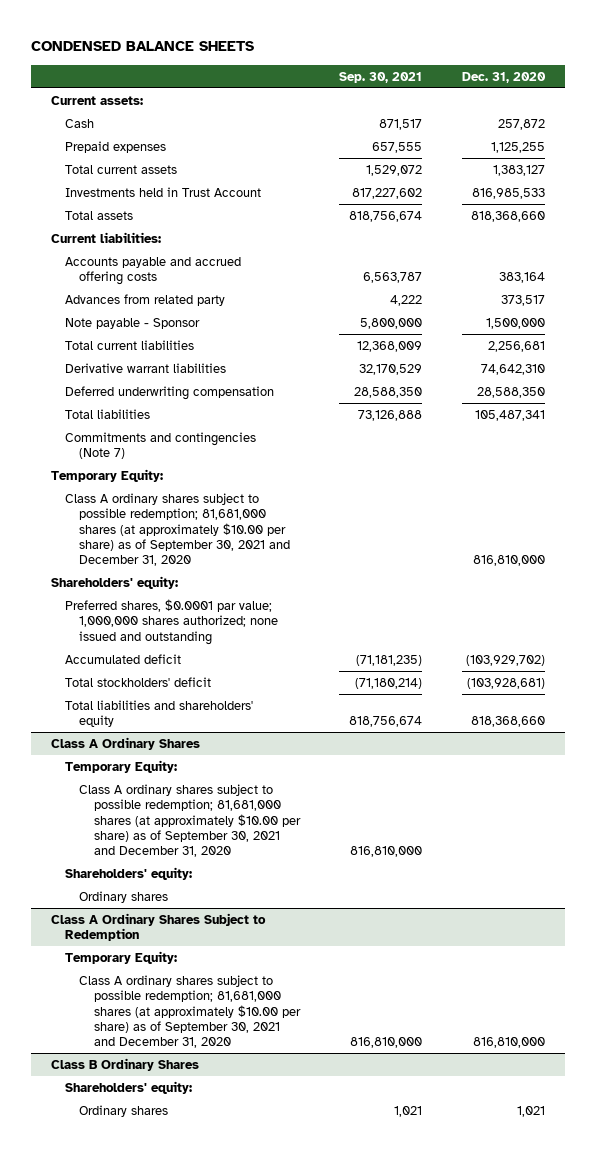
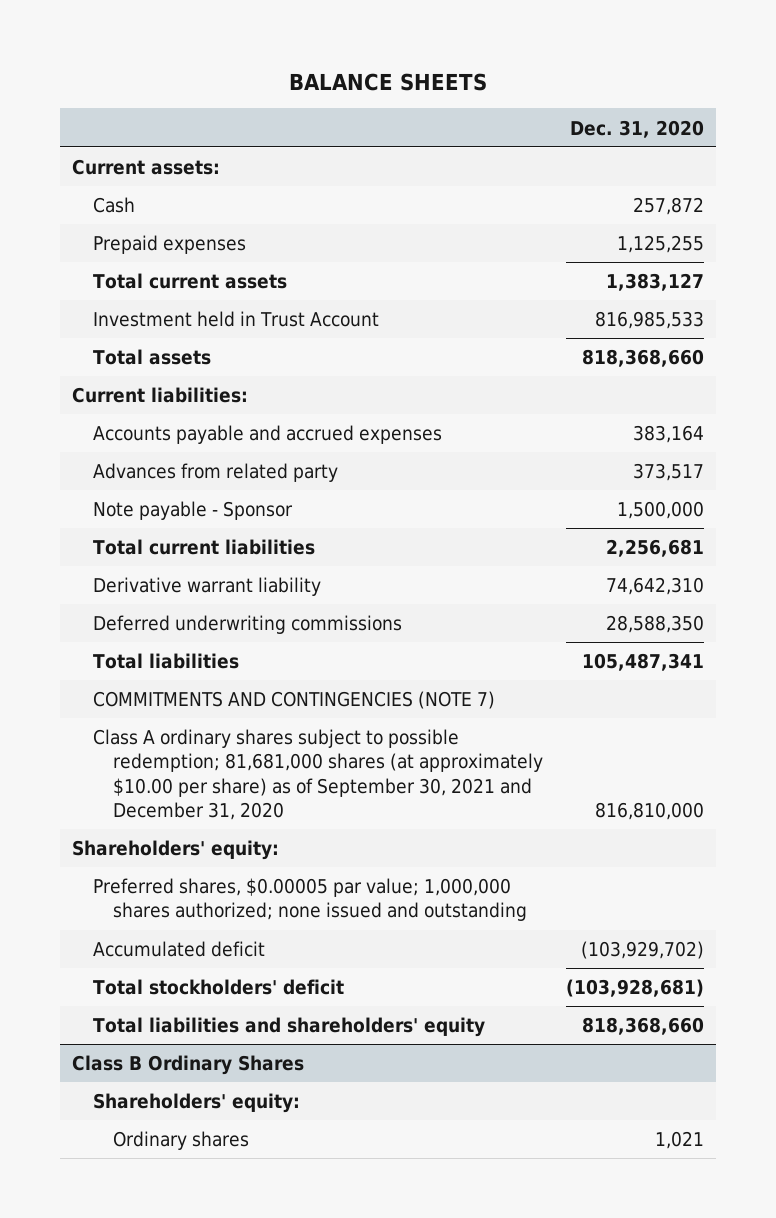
[30,41,254,52] CONDENSED BALANCE SHEETS -> [289,72,488,91] BALANCE SHEETS
[339,71,423,83] Sep. 30, 2021 -> none
[65,186,262,197] Investments held in Trust Account -> [92,311,379,328] Investment held in Trust Account
[65,256,242,286] Accounts payable and accrued offering costs -> [92,425,442,445] Accounts payable and accrued expenses
[65,362,227,373] Derivative warrant liabilities -> [92,577,321,597] Derivative warrant liability
[65,385,275,400] Deferred underwriting compensation -> [92,615,402,635] Deferred underwriting commissions
[50,468,163,482] Temporary Equity: -> none
[65,431,257,460] Commitments and contingencies (Note 7) -> [92,691,495,710] COMMITMENTS AND CONTINGENCIES (NOTE 7)
[65,598,279,645] Preferred shares, $0.0001 par value; 1,000,000 shares authorized; none issued and outstanding -> [92,878,528,922] Preferred shares, $0.00005 par value; 1,000,000 shares authorized; none issued and outstanding
[50,736,200,750] Class A Ordinary Shares -> none
[65,759,178,773] Temporary Equity: -> none
[79,783,301,858] Class A ordinary shares subject to possible redemption; 81,681,000 shares (at approximately $10.00 per share) as of September 30, 2021 and December 31, 2020 -> none
[65,866,193,880] Shareholders' equity: -> none
[79,890,169,903] Ordinary shares -> none
[50,912,266,942] Class A Ordinary Shares Subject to Redemption -> none
[65,950,178,964] Temporary Equity: -> none
[79,974,301,1049] Class A ordinary shares subject to possible redemption; 81,681,000 shares (at approximately $10.00 per share) as of September 30, 2021 and December 31, 2020 -> none

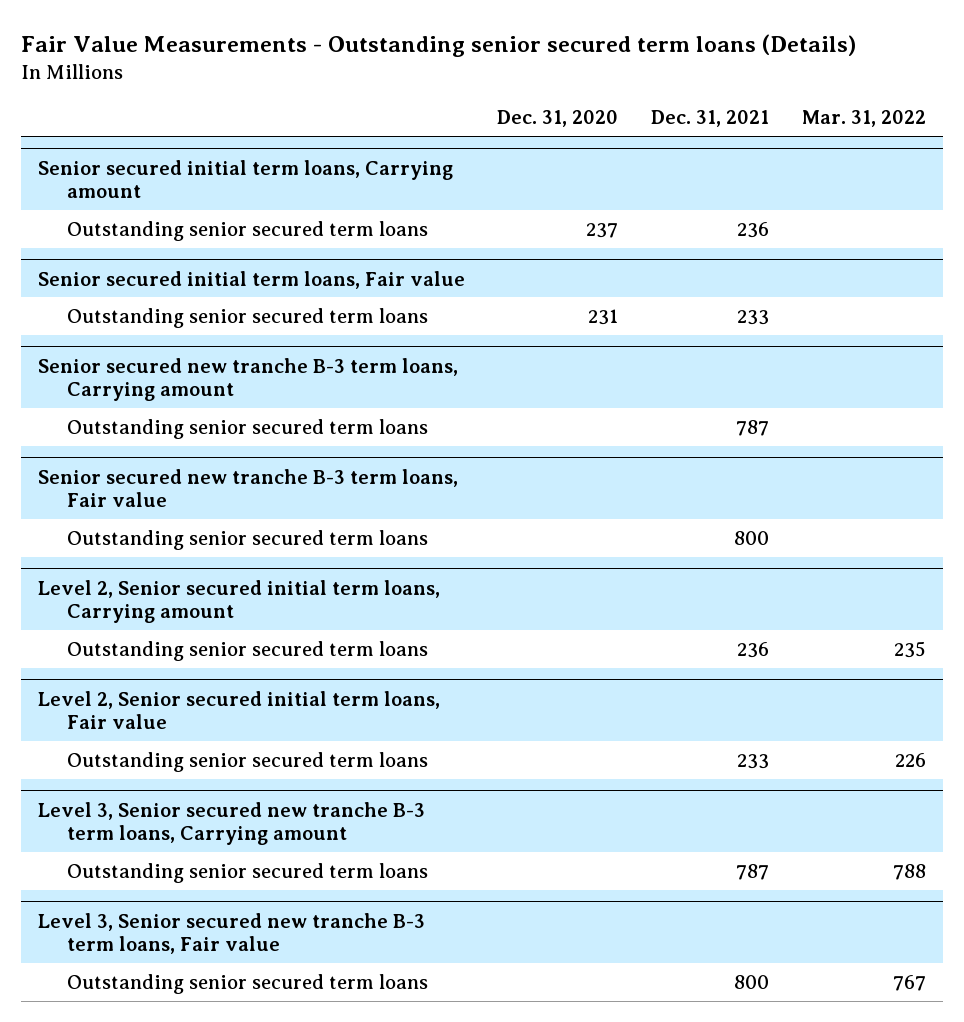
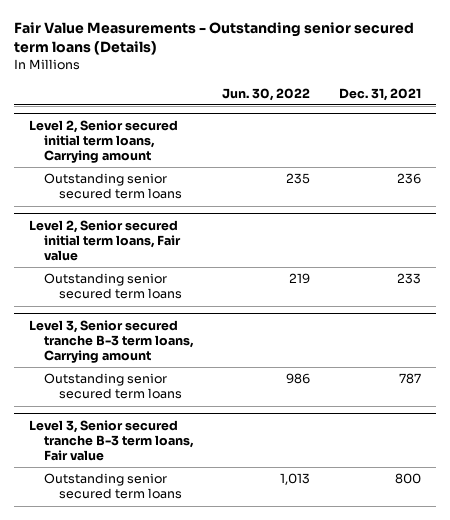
[497,110,619,128] Dec. 31, 2020 -> none
[802,110,927,128] Mar. 31, 2022 -> none
none -> [221,87,310,101] Jun. 30, 2022
[37,159,453,199] Senior secured initial term loans, Carrying amount -> none
[66,220,428,241] Outstanding senior secured term loans -> none
[37,270,465,289] Senior secured initial term loans, Fair value -> none
[66,307,428,328] Outstanding senior secured term loans -> none
[37,357,458,402] Senior secured new tranche B-3 term loans, Carrying amount -> none
[66,418,428,439] Outstanding senior secured term loans -> none
[37,468,458,508] Senior secured new tranche B-3 term loans, Fair value -> none
[66,529,428,550] Outstanding senior secured term loans -> none
[37,801,425,846] Level 3, Senior secured new tranche B-3 term loans, Carrying amount -> [28,319,194,363] Level 3, Senior secured tranche B-3 term loans, Carrying amount
[37,912,425,955] Level 3, Senior secured new tranche B-3 term loans, Fair value -> [28,419,194,461] Level 3, Senior secured tranche B-3 term loans, Fair value

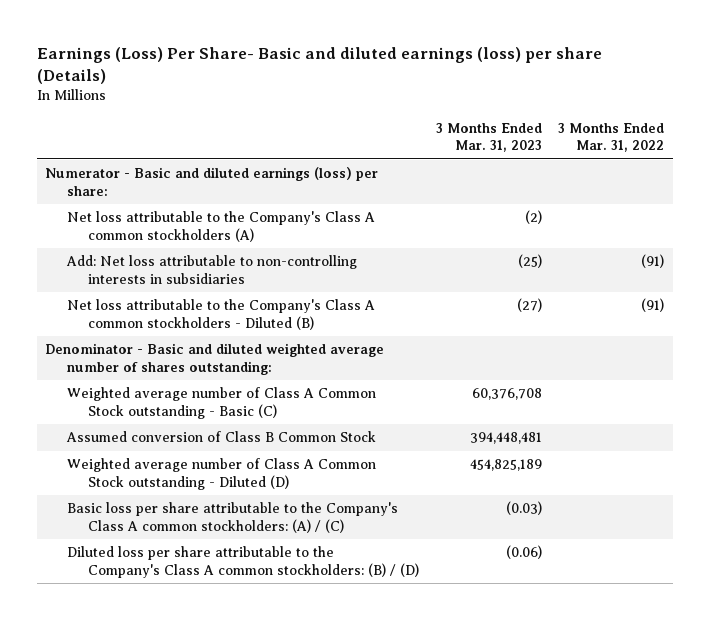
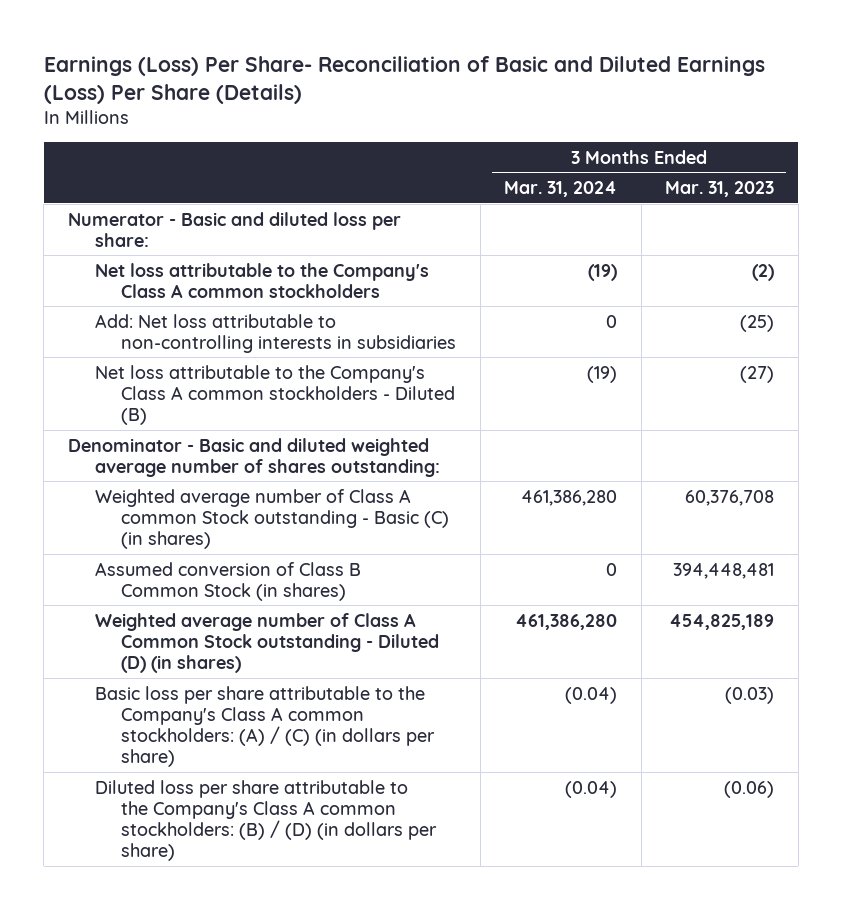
[37,47,603,85] Earnings (Loss) Per Share- Basic and diluted earnings (loss) per share (Details) -> [43,55,765,104] Earnings (Loss) Per Share- Reconciliation of Basic and Diluted Earnings (Loss) Per Share (Details)
[558,122,665,153] 3 Months Ended Mar. 31, 2022 -> none
none -> [504,181,618,198] Mar. 31, 2024
[45,167,379,196] Numerator - Basic and diluted earnings (loss) per share: -> [67,211,401,247] Numerator - Basic and diluted loss per share:
[66,211,375,242] Net loss attributable to the Company's Class A common stockholders (A) -> [94,262,429,298] Net loss attributable to the Company's Class A common stockholders
[66,387,376,419] Weighted average number of Class A Common Stock outstanding - Basic (C) -> [94,488,450,549] Weighted average number of Class A common Stock outstanding - Basic (C) (in shares)
[65,431,376,443] Assumed conversion of Class B Common Stock -> [94,561,361,601] Assumed conversion of Class B Common Stock (in shares)
[66,458,376,490] Weighted average number of Class A Common Stock outstanding - Diluted (D) -> [94,612,440,673] Weighted average number of Class A Common Stock outstanding - Diluted (D) (in shares)
[66,502,398,533] Basic loss per share attributable to the Company's Class A common stockholders: (A) / (C) -> [94,685,436,768] Basic loss per share attributable to the Company's Class A common stockholders: (A) / (C) (in dollars per share)
[66,546,420,578] Diluted loss per share attributable to the Company's Class A common stockholders: (B) / (D) -> [94,779,438,862] Diluted loss per share attributable to the Company's Class A common stockholders: (B) / (D) (in dollars per share)

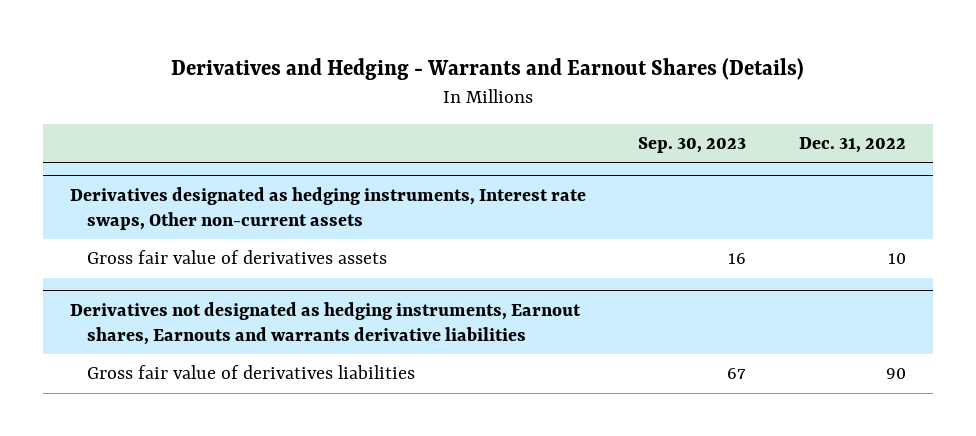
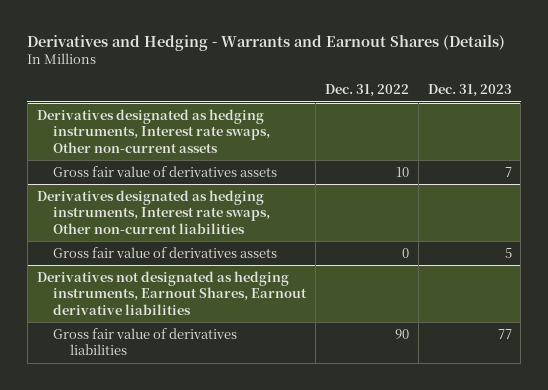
[638,137,747,154] Sep. 30, 2023 -> none
none -> [427,84,512,98] Dec. 31, 2023
none -> [36,189,271,234] Derivatives designated as hedging instruments, Interest rate swaps, Other non-current liabilities
none -> [53,246,278,258] Gross fair value of derivatives assets
[69,301,581,345] Derivatives not designated as hedging instruments, Earnout shares, Earnouts and warrants derivative liabilities -> [36,270,308,315] Derivatives not designated as hedging instruments, Earnout Shares, Earnout derivative liabilities

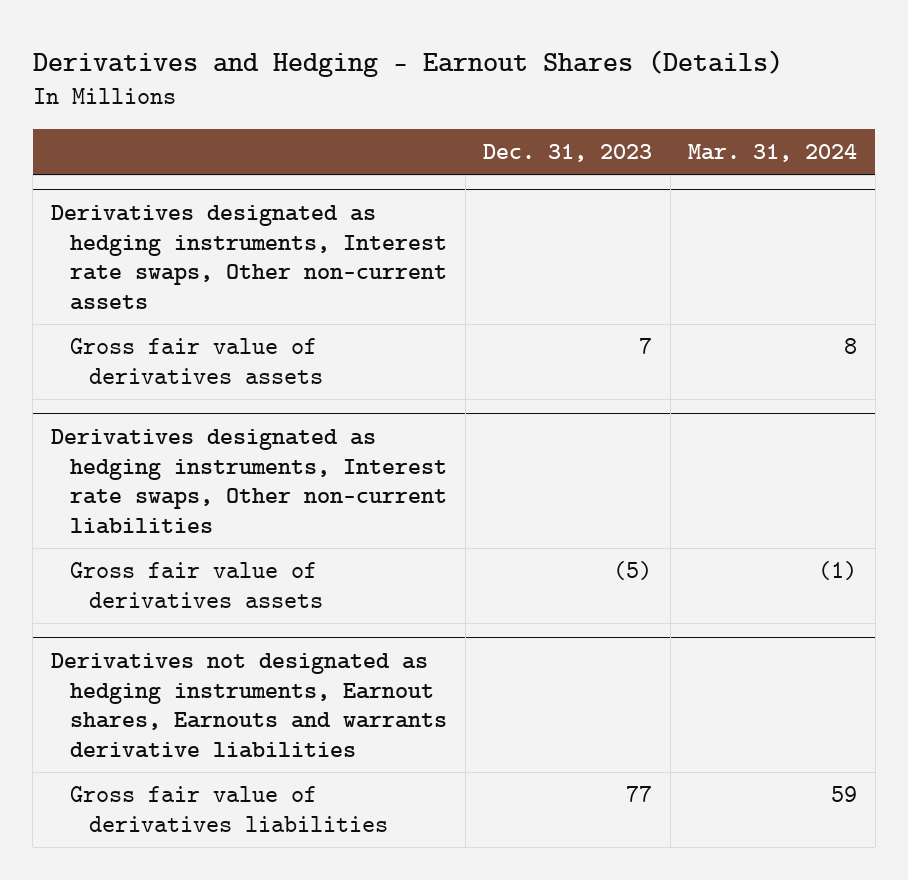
[27,35,506,52] Derivatives and Hedging - Warrants and Earnout Shares (Details) -> [32,49,783,77] Derivatives and Hedging - Earnout Shares (Details)
[325,84,410,98] Dec. 31, 2022 -> none
none -> [688,144,858,163] Mar. 31, 2024
[504,247,512,258] 5 -> [613,561,653,581] (5)
[36,270,308,315] Derivatives not designated as hedging instruments, Earnout Shares, Earnout derivative liabilities -> [50,653,448,758] Derivatives not designated as hedging instruments, Earnout shares, Earnouts and warrants derivative liabilities

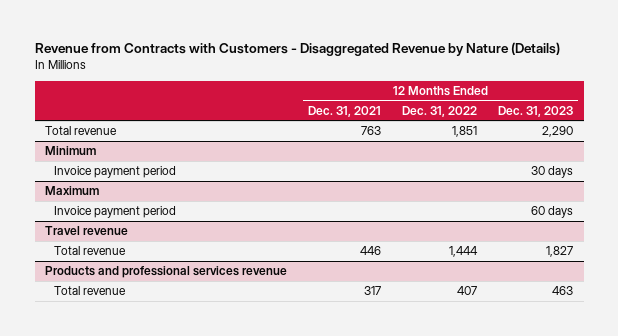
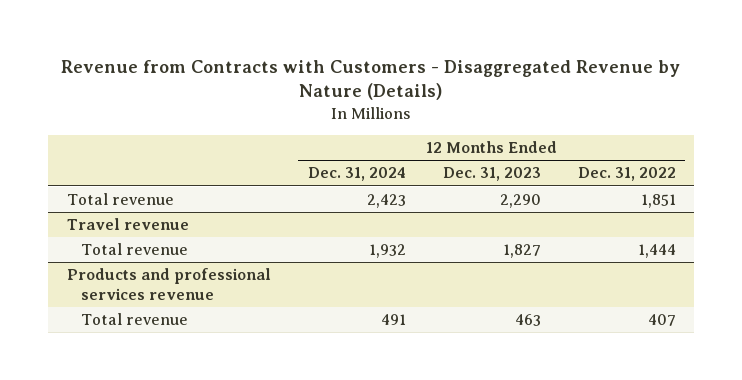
[308,105,382,117] Dec. 31, 2021 -> none
none -> [307,167,406,182] Dec. 31, 2024
[45,146,97,156] Minimum -> none
[53,166,176,179] Invoice payment period -> none
[45,186,100,196] Maximum -> none
[53,206,176,219] Invoice payment period -> none

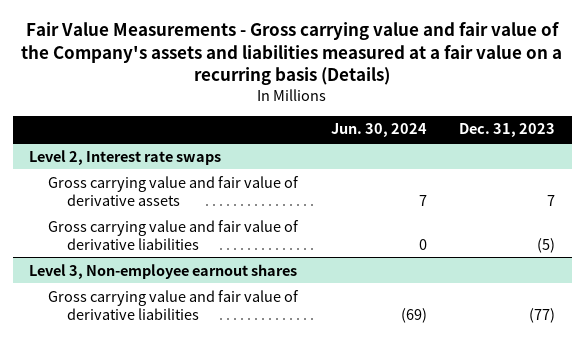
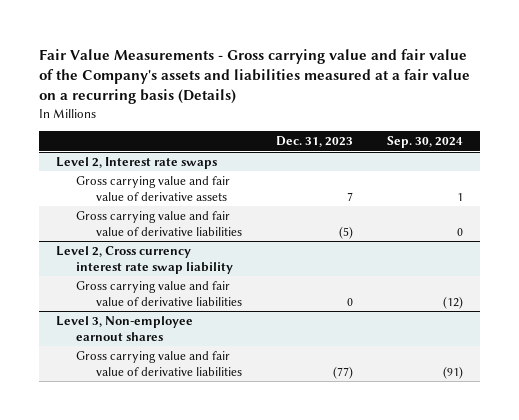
[330,123,427,138] Jun. 30, 2024 -> none
none -> [386,136,463,149] Sep. 30, 2024
none -> [56,245,234,274] Level 2, Cross currency interest rate swap liability
none -> [76,280,243,306] Gross carrying value and fair value of derivative liabilities

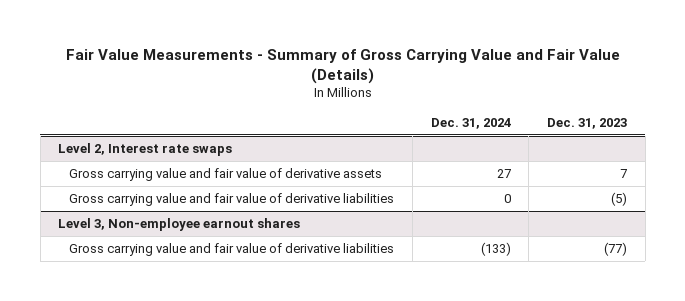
[39,48,471,105] Fair Value Measurements - Gross carrying value and fair value of the Company's assets and liabilities measured at a fair value on a recurring basis (Details) -> [65,49,620,84] Fair Value Measurements - Summary of Gross Carrying Value and Fair Value (Details)
[386,136,463,149] Sep. 30, 2024 -> none
none -> [430,118,511,130] Dec. 31, 2024
[56,245,234,274] Level 2, Cross currency interest rate swap liability -> none
[76,280,243,306] Gross carrying value and fair value of derivative liabilities -> none

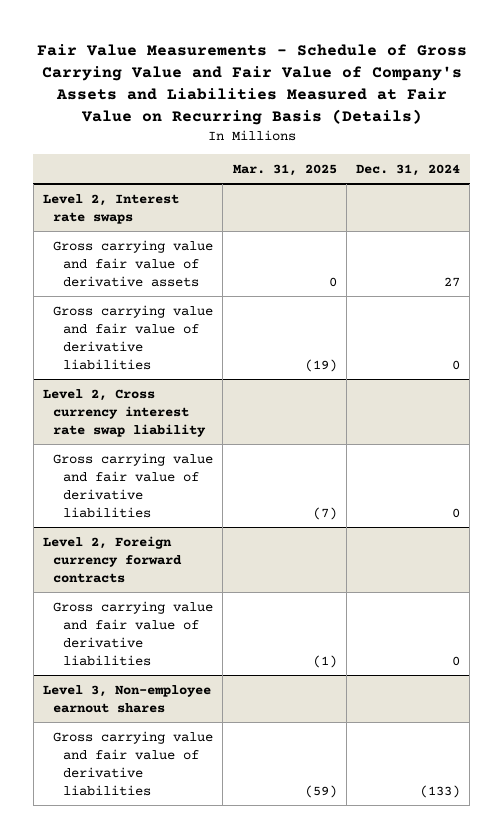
[65,49,620,84] Fair Value Measurements - Summary of Gross Carrying Value and Fair Value (Details) -> [36,44,467,126] Fair Value Measurements - Schedule of Gross Carrying Value and Fair Value of Company's Assets and Liabilities Measured at Fair Value on Recurring Basis (Details)
[546,118,627,130] Dec. 31, 2023 -> none
none -> [232,163,337,176] Mar. 31, 2025
none -> [43,388,207,437] Level 2, Cross currency interest rate swap liability
none -> [53,452,214,519] Gross carrying value and fair value of derivative liabilities
none -> [43,535,183,583] Level 2, Foreign currency forward contracts
none -> [53,600,214,667] Gross carrying value and fair value of derivative liabilities

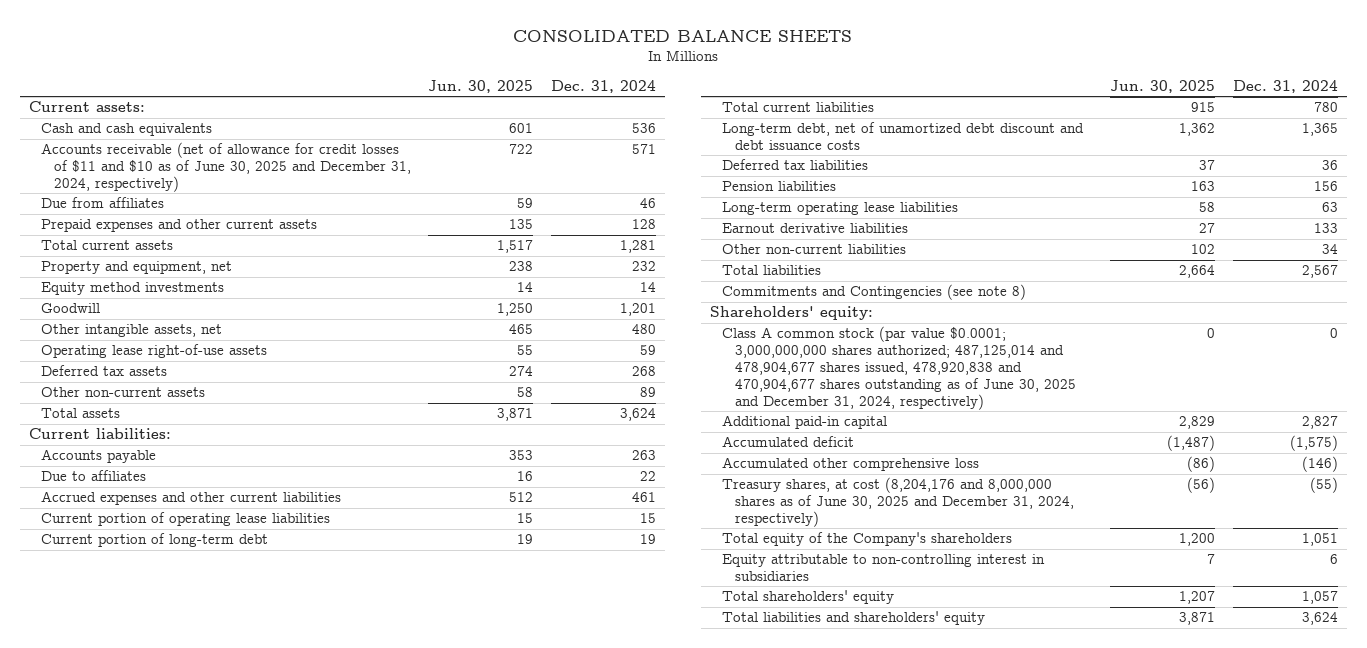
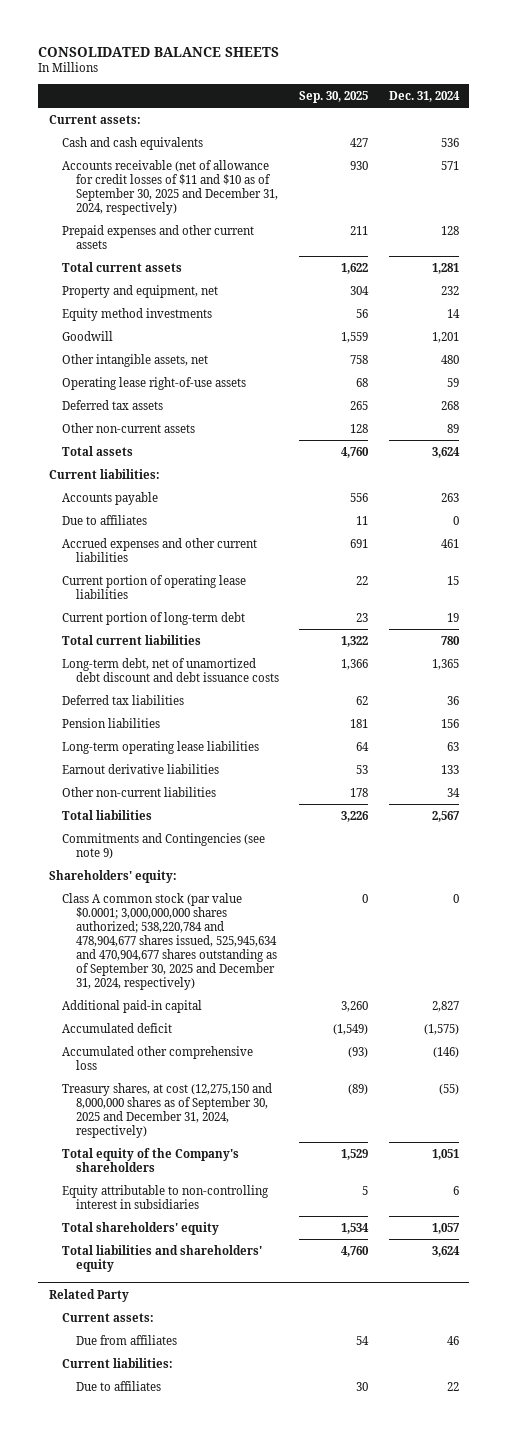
[428,80,534,94] Jun. 30, 2025 -> none
none -> [299,90,369,103] Sep. 30, 2025
[41,197,165,209] Due from affiliates -> none
[41,142,411,192] Accounts receivable (net of allowance for credit losses of $11 and $10 as of June 30, 2025 and December 31, 2024, respectively) -> [62,159,279,215] Accounts receivable (net of allowance for credit losses of $11 and $10 as of September 30, 2025 and December 31, 2024, respectively)
[640,471,657,482] 22 -> [452,515,459,525] 0
[722,284,1027,301] Commitments and Contingencies (see note 8) -> [62,832,266,859] Commitments and Contingencies (see note 9)
[722,326,1076,410] Class A common stock (par value $0.0001; 3,000,000,000 shares authorized; 487,125,014 and 478,904,677 shares issued, 478,920,838 and 470,904,677 shares outstanding as of June 30, 2025 and December 31, 2024, respectively) -> [62,892,278,990] Class A common stock (par value $0.0001; 3,000,000,000 shares authorized; 538,220,784 and 478,904,677 shares issued, 525,945,634 and 470,904,677 shares outstanding as of September 30, 2025 and December 31, 2024, respectively)
[722,477,1074,527] Treasury shares, at cost (8,204,176 and 8,000,000 shares as of June 30, 2025 and December 31, 2024, respectively) -> [62,1082,273,1138] Treasury shares, at cost (12,275,150 and 8,000,000 shares as of September 30, 2025 and December 31, 2024, respectively)
none -> [48,1288,129,1302] Related Party
none -> [62,1312,155,1322] Current assets:
none -> [76,1334,178,1345] Due from affiliates
none -> [62,1357,174,1368] Current liabilities:
none -> [76,1380,162,1391] Due to affiliates

